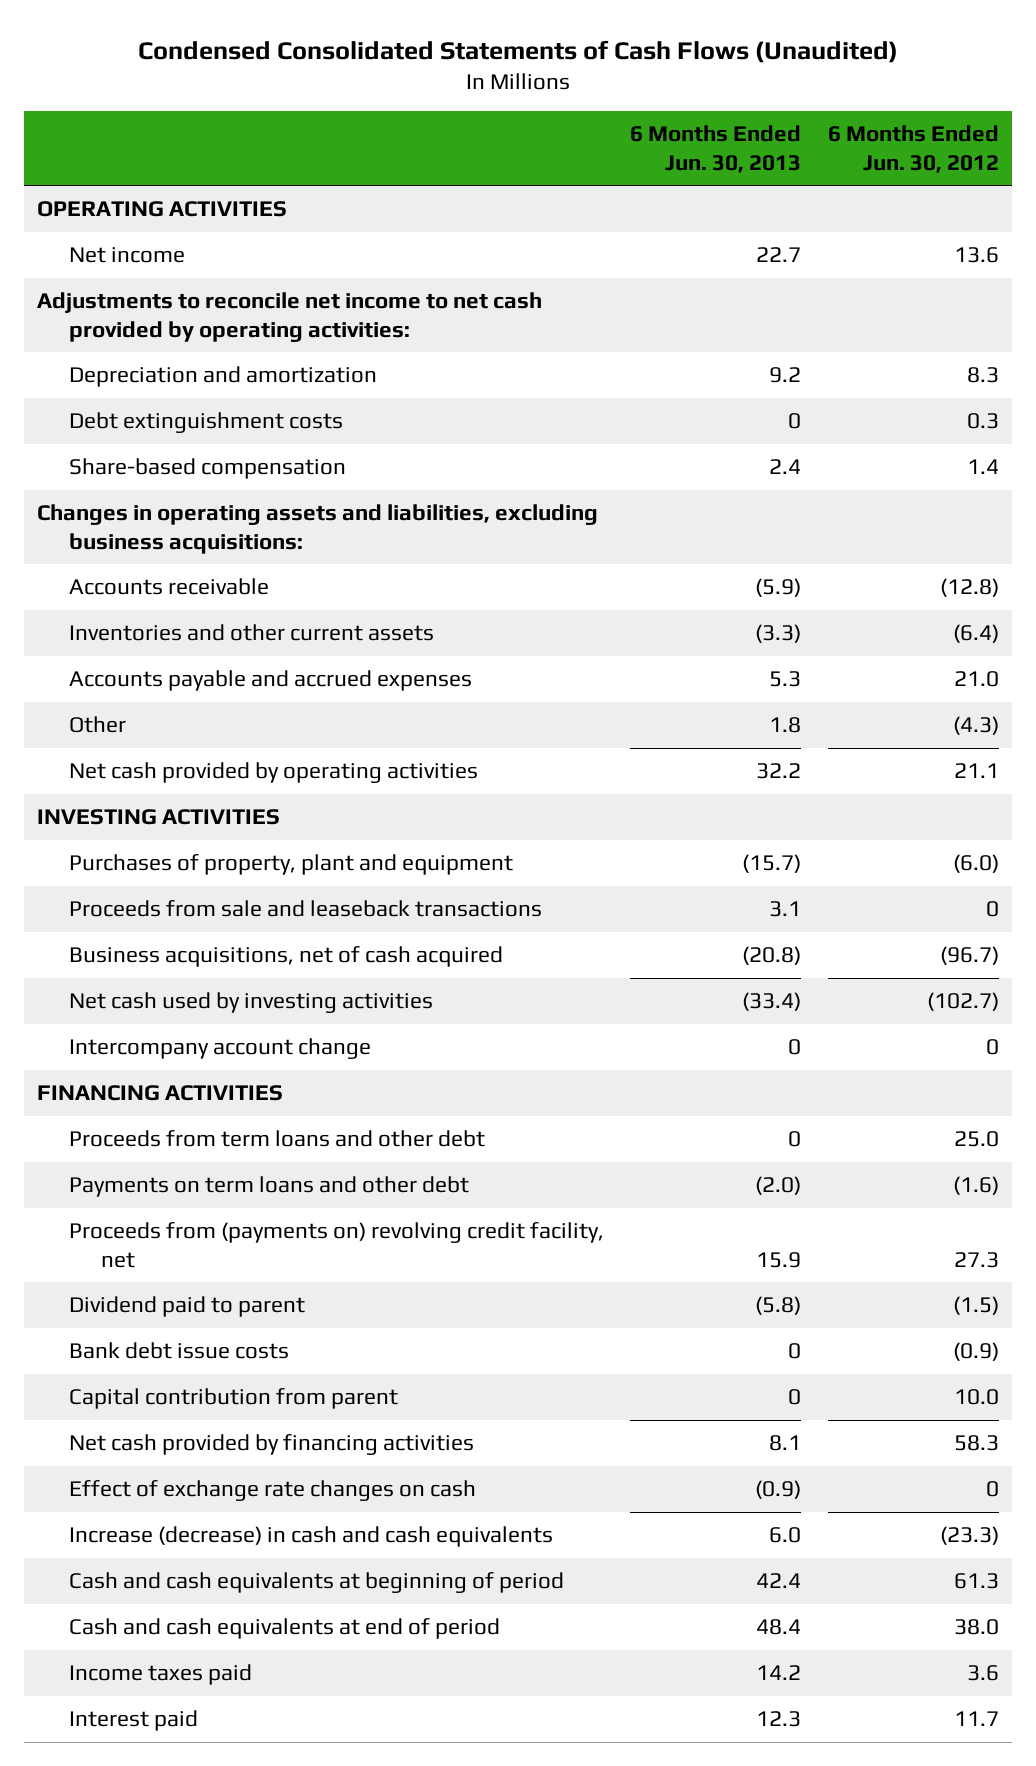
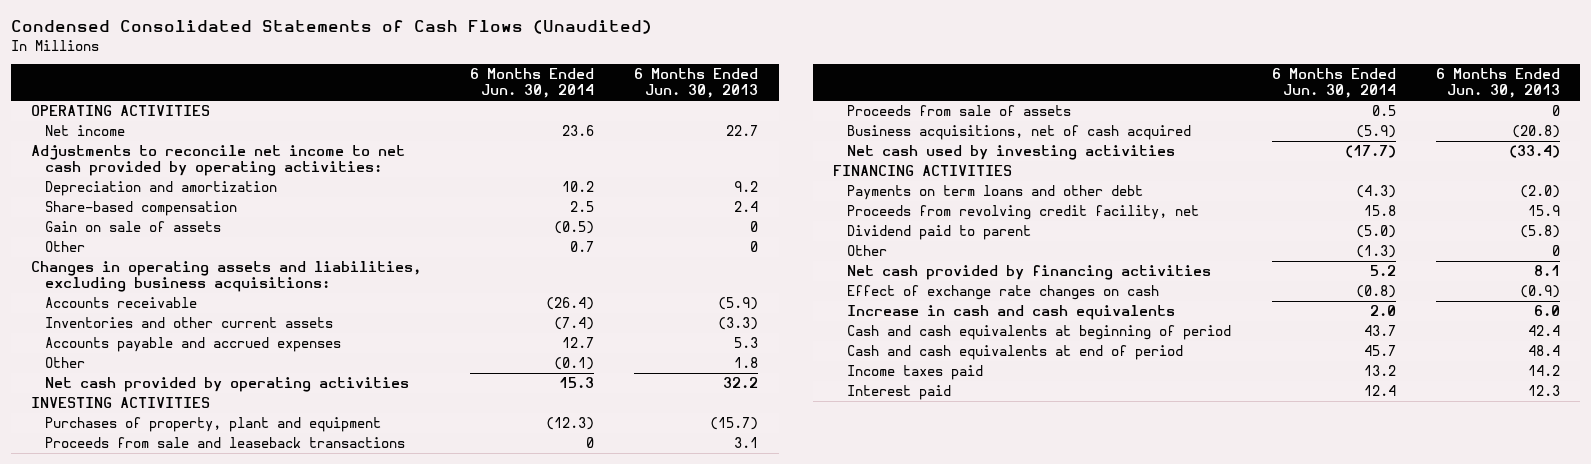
[827,125,999,173] 6 Months Ended Jun. 30, 2012 -> none
none -> [469,68,594,99] 6 Months Ended Jun. 30, 2014
[69,412,344,434] Debt extinguishment costs -> none
none -> [45,221,222,233] Gain on sale of assets
none -> [45,241,86,253] Other
none -> [847,105,1072,117] Proceeds from sale of assets
[69,1038,372,1060] Intercompany account change -> none
[69,1130,486,1148] Proceeds from term loans and other debt -> none
[69,1222,605,1268] Proceeds from (payments on) revolving credit facility, net -> [847,205,1200,221] Proceeds from revolving credit facility, net
[69,1342,290,1360] Bank debt issue costs -> none
[69,1388,399,1410] Capital contribution from parent -> none
none -> [847,245,888,257] Other
[69,1526,554,1548] Increase (decrease) in cash and cash equivalents -> [847,305,1176,321] Increase in cash and cash equivalents

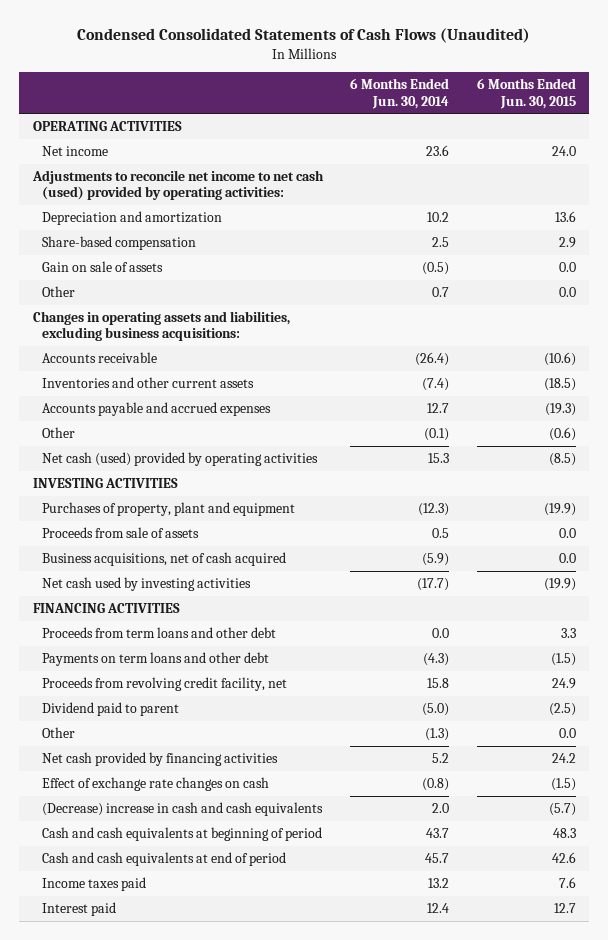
[634,68,759,99] 6 Months Ended Jun. 30, 2013 -> none
none -> [476,78,576,109] 6 Months Ended Jun. 30, 2015
[31,145,406,177] Adjustments to reconcile net income to net cash provided by operating activities: -> [31,169,324,201] Adjustments to reconcile net income to net cash (used) provided by operating activities:
[45,377,410,393] Net cash provided by operating activities -> [42,451,319,466] Net cash (used) provided by operating activities
[45,437,406,449] Proceeds from sale and leaseback transactions -> none
none -> [42,626,277,638] Proceeds from term loans and other debt
[847,305,1176,321] Increase in cash and cash equivalents -> [42,801,324,816] (Decrease) increase in cash and cash equivalents

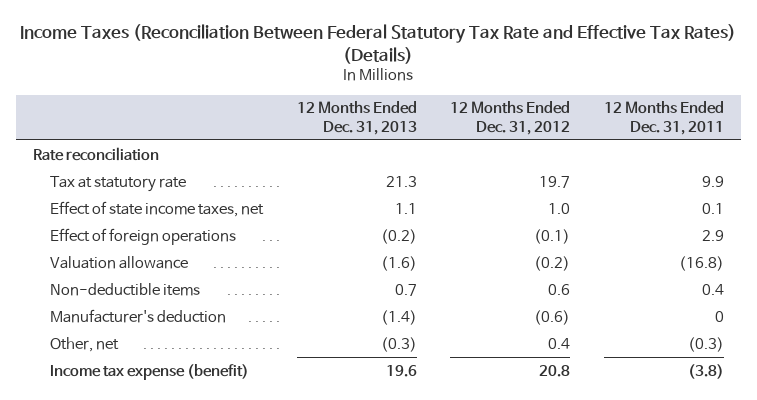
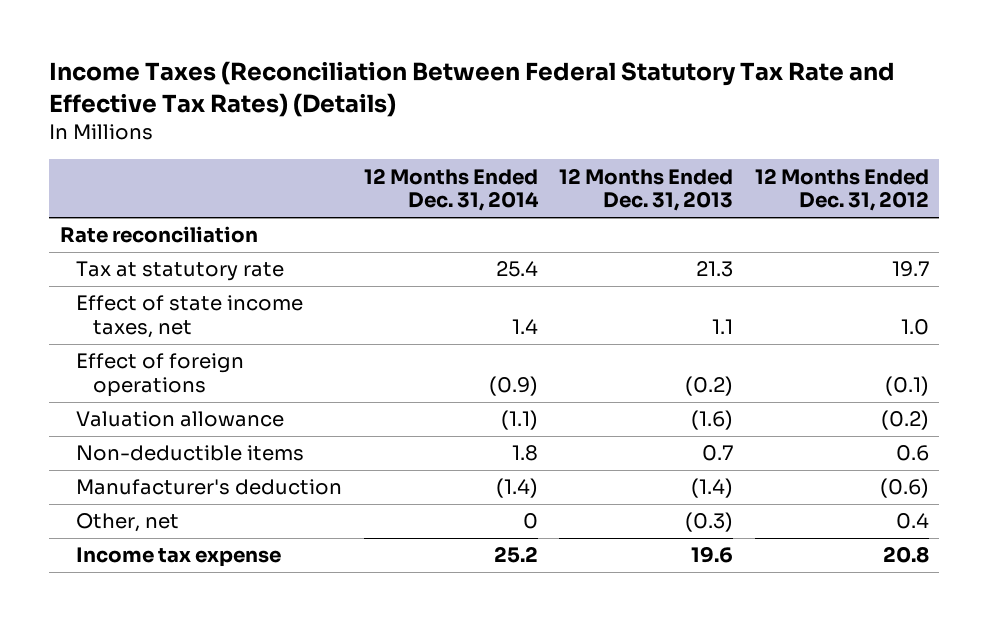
[604,101,725,135] 12 Months Ended Dec. 31, 2011 -> none
none -> [363,167,539,212] 12 Months Ended Dec. 31, 2014
[49,363,249,380] Income tax expense (benefit) -> [76,547,282,568] Income tax expense

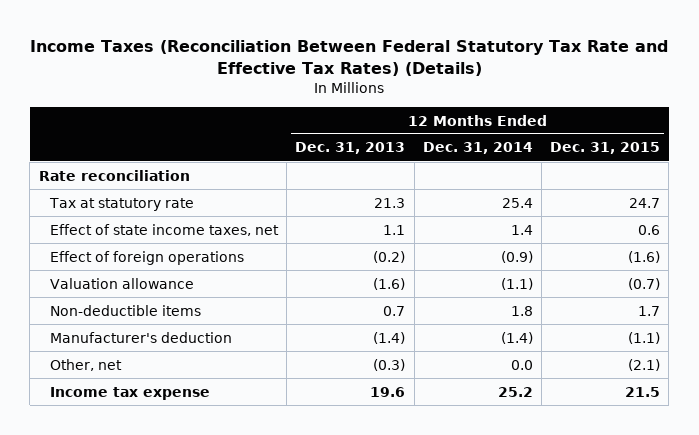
[754,167,929,212] 12 Months Ended Dec. 31, 2012 -> none
none -> [549,142,660,155] Dec. 31, 2015
[522,513,538,530] 0 -> [510,359,533,370] 0.0

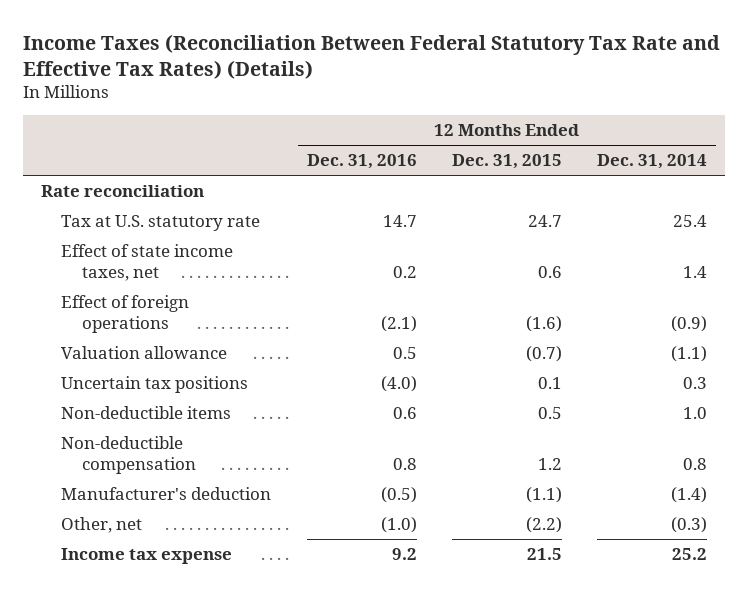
[295,142,406,155] Dec. 31, 2013 -> none
none -> [306,154,417,170] Dec. 31, 2016
[49,197,195,211] Tax at statutory rate -> [61,215,261,232] Tax at U.S. statutory rate
none -> [61,376,249,394] Uncertain tax positions
[510,305,533,316] 1.8 -> [683,407,708,420] 1.0
[637,305,660,316] 1.7 -> [538,407,563,420] 0.5
none -> [61,436,196,475] Non-deductible compensation
[510,359,533,370] 0.0 -> [671,517,708,534] (0.3)
[627,358,660,371] (2.1) -> [526,517,563,534] (2.2)

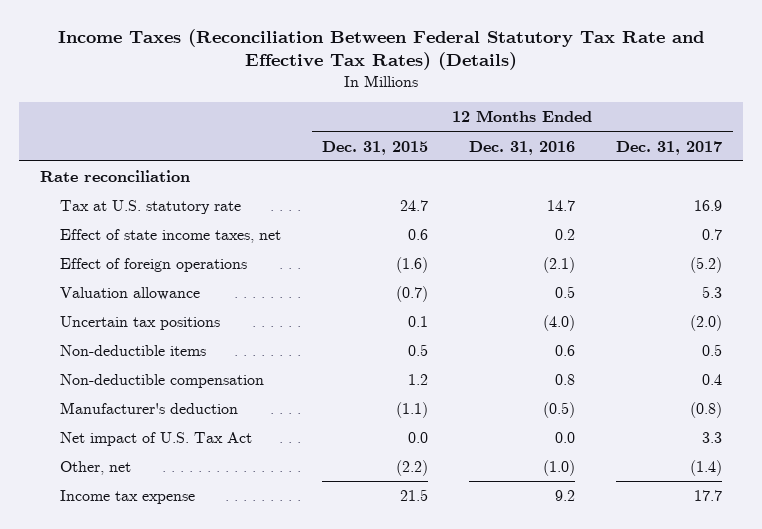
[597,154,708,170] Dec. 31, 2014 -> none
none -> [616,140,723,155] Dec. 31, 2017
none -> [59,431,252,446] Net impact of U.S. Tax Act

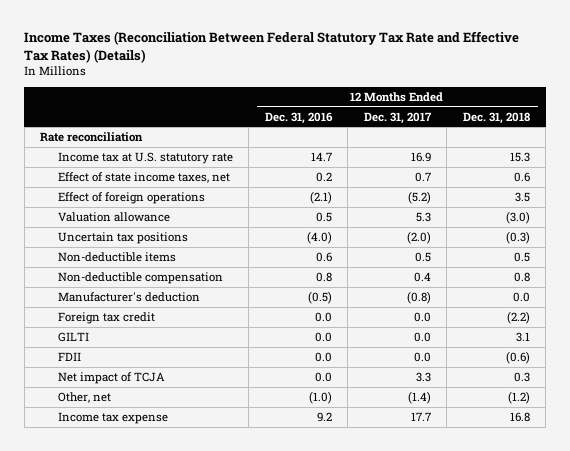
[321,140,428,155] Dec. 31, 2015 -> none
none -> [462,111,530,124] Dec. 31, 2018
[59,199,241,214] Tax at U.S. statutory rate -> [57,152,233,165] Income tax at U.S. statutory rate
none -> [57,312,155,325] Foreign tax credit
none -> [57,332,89,343] GILTI
none -> [57,352,81,362] FDII
[59,431,252,446] Net impact of U.S. Tax Act -> [57,372,165,385] Net impact of TCJA

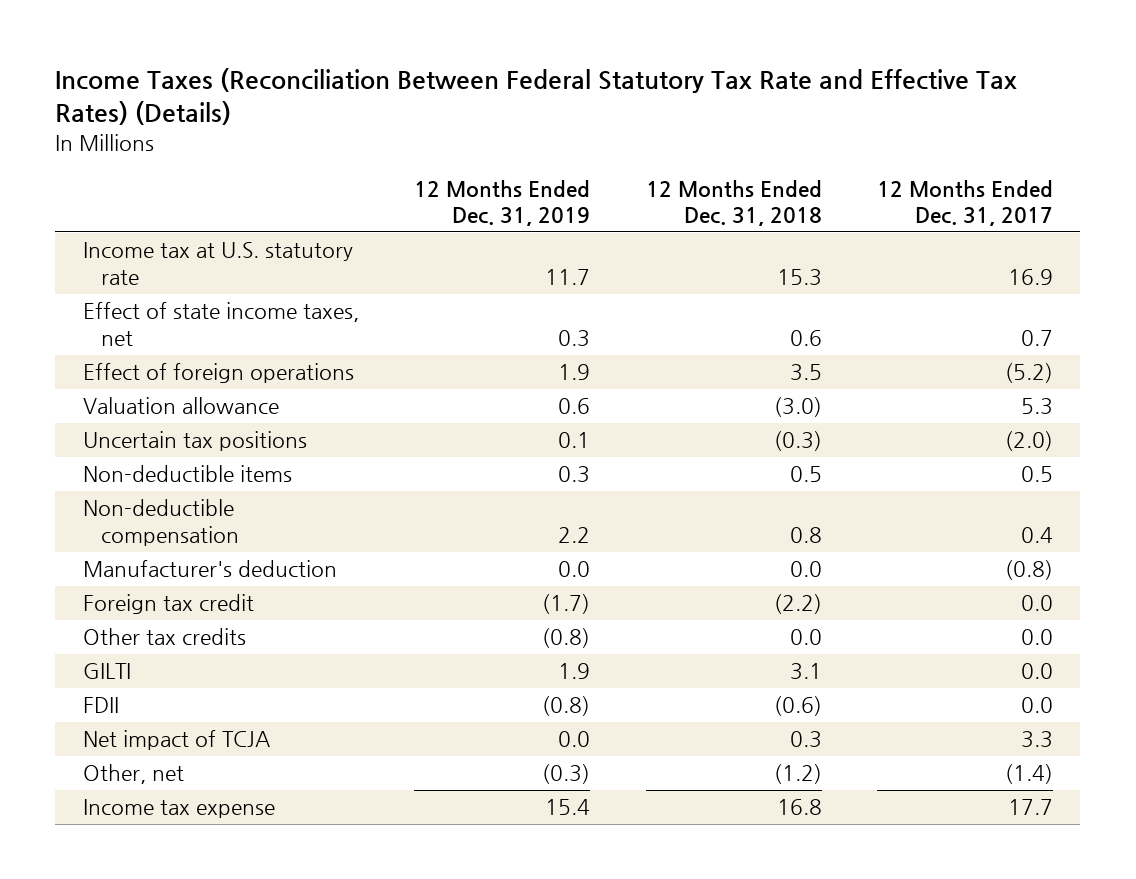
[264,111,333,124] Dec. 31, 2016 -> none
none -> [414,179,591,227] 12 Months Ended Dec. 31, 2019
[40,132,144,143] Rate reconciliation -> none
none -> [83,628,247,646] Other tax credits

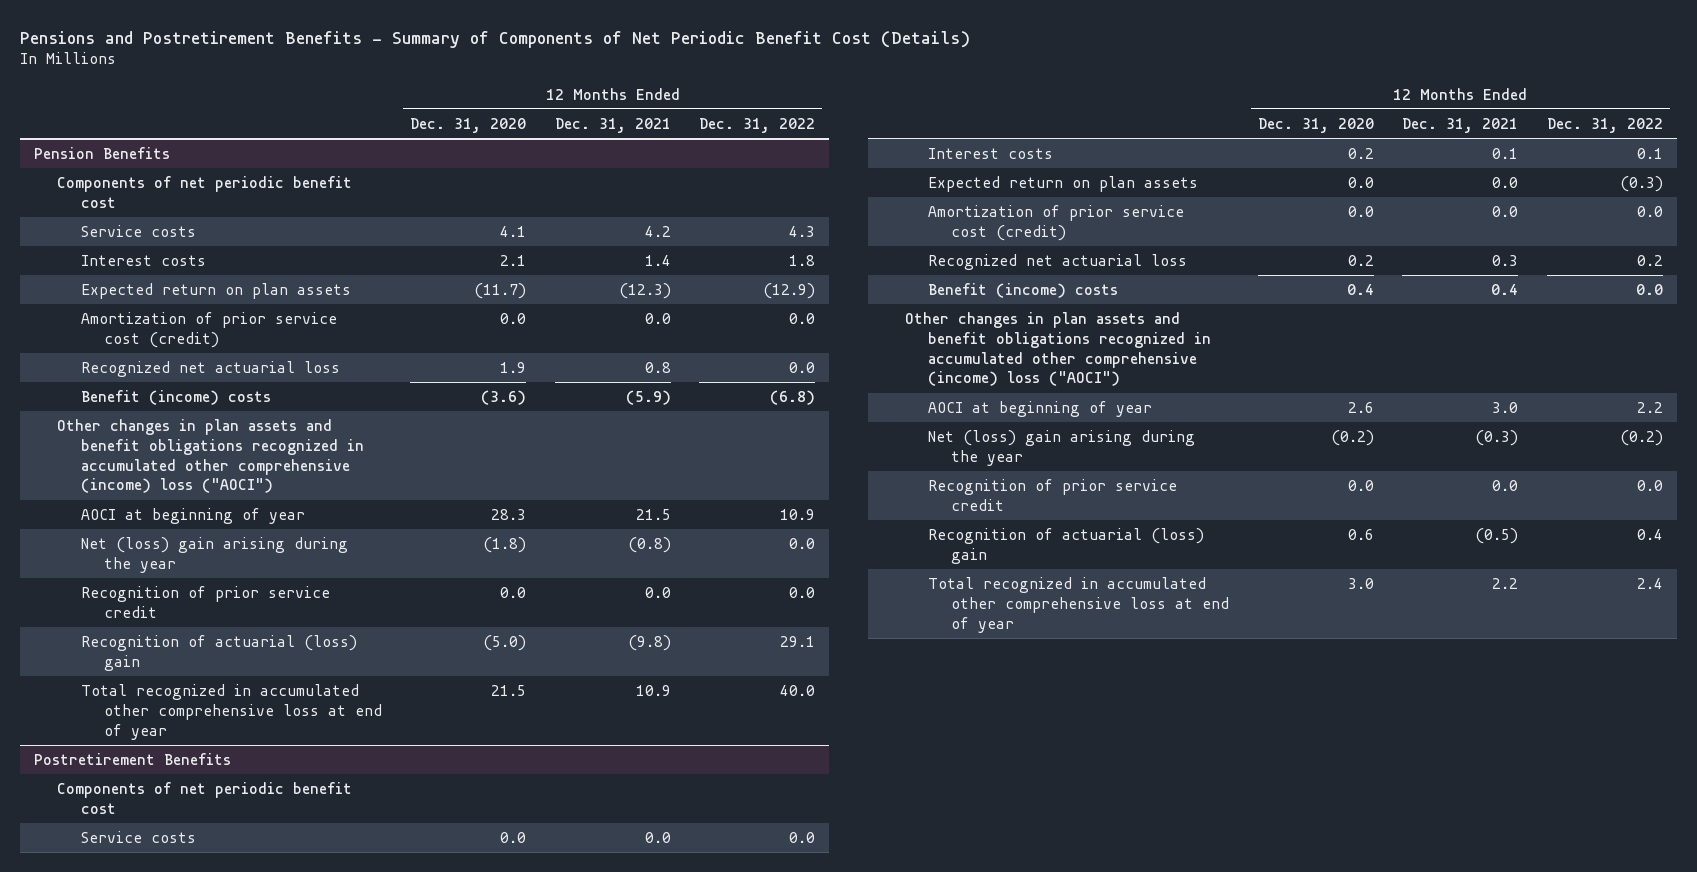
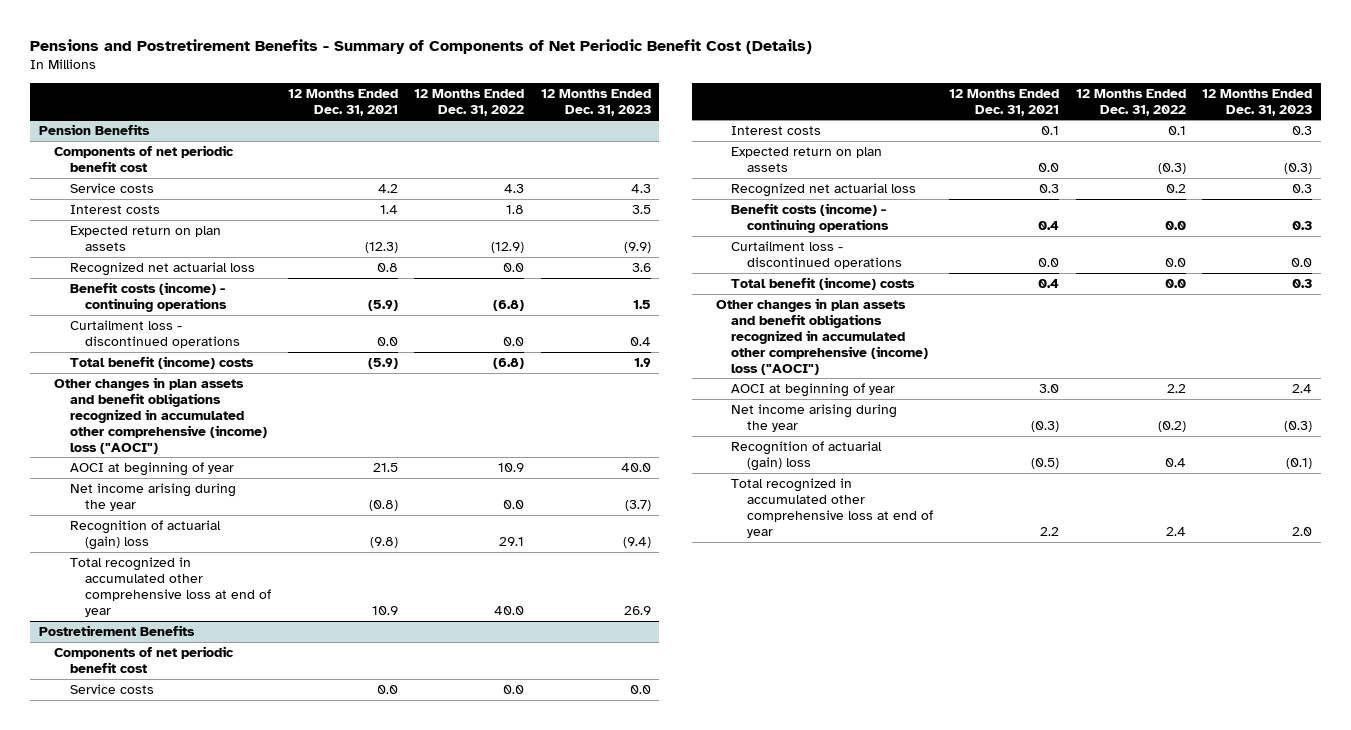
[410,117,527,133] Dec. 31, 2020 -> none
none -> [540,88,651,116] 12 Months Ended Dec. 31, 2023
[80,311,337,348] Amortization of prior service cost (credit) -> none
none -> [69,282,228,312] Benefit costs (income) - continuing operations
none -> [69,320,241,348] Curtailment loss - discontinued operations
[80,389,271,405] Benefit (income) costs -> [69,356,254,370] Total benefit (income) costs
[80,585,330,618] Recognition of prior service credit -> none
[80,536,348,573] Net (loss) gain arising during the year -> [69,483,236,511] Net income arising during the year
[80,634,357,671] Recognition of actuarial (loss) gain -> [69,520,221,550] Recognition of actuarial (gain) loss
[928,204,1185,241] Amortization of prior service cost (credit) -> none
none -> [731,203,889,233] Benefit costs (income) - continuing operations
none -> [731,241,902,269] Curtailment loss - discontinued operations
[928,282,1119,298] Benefit (income) costs -> [731,277,916,291] Total benefit (income) costs
[928,478,1178,511] Recognition of prior service credit -> none
[928,429,1196,466] Net (loss) gain arising during the year -> [731,404,898,432] Net income arising during the year
[928,527,1205,564] Recognition of actuarial (loss) gain -> [731,441,883,471] Recognition of actuarial (gain) loss

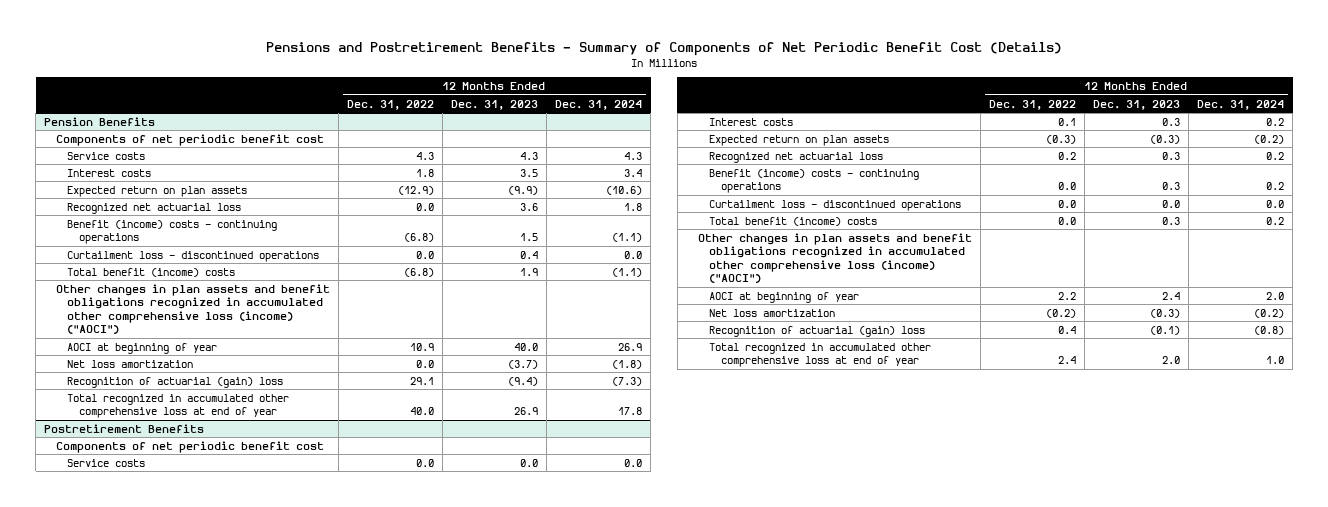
[287,88,398,116] 12 Months Ended Dec. 31, 2021 -> none
none -> [555,99,643,110] Dec. 31, 2024
[69,282,228,312] Benefit costs (income) - continuing operations -> [67,219,278,245] Benefit (income) costs - continuing operations
[54,377,267,454] Other changes in plan assets and benefit obligations recognized in accumulated other comprehensive (income) loss ("AOCI") -> [55,283,330,335] Other changes in plan assets and benefit obligations recognized in accumulated other comprehensive loss (income) ("AOCI")
[69,483,236,511] Net income arising during the year -> [67,359,194,368] Net loss amortization
[731,203,889,233] Benefit costs (income) - continuing operations -> [709,168,920,194] Benefit (income) costs - continuing operations
[716,298,929,375] Other changes in plan assets and benefit obligations recognized in accumulated other comprehensive (income) loss ("AOCI") -> [697,232,972,284] Other changes in plan assets and benefit obligations recognized in accumulated other comprehensive loss (income) ("AOCI")
[731,404,898,432] Net income arising during the year -> [709,308,836,317] Net loss amortization

